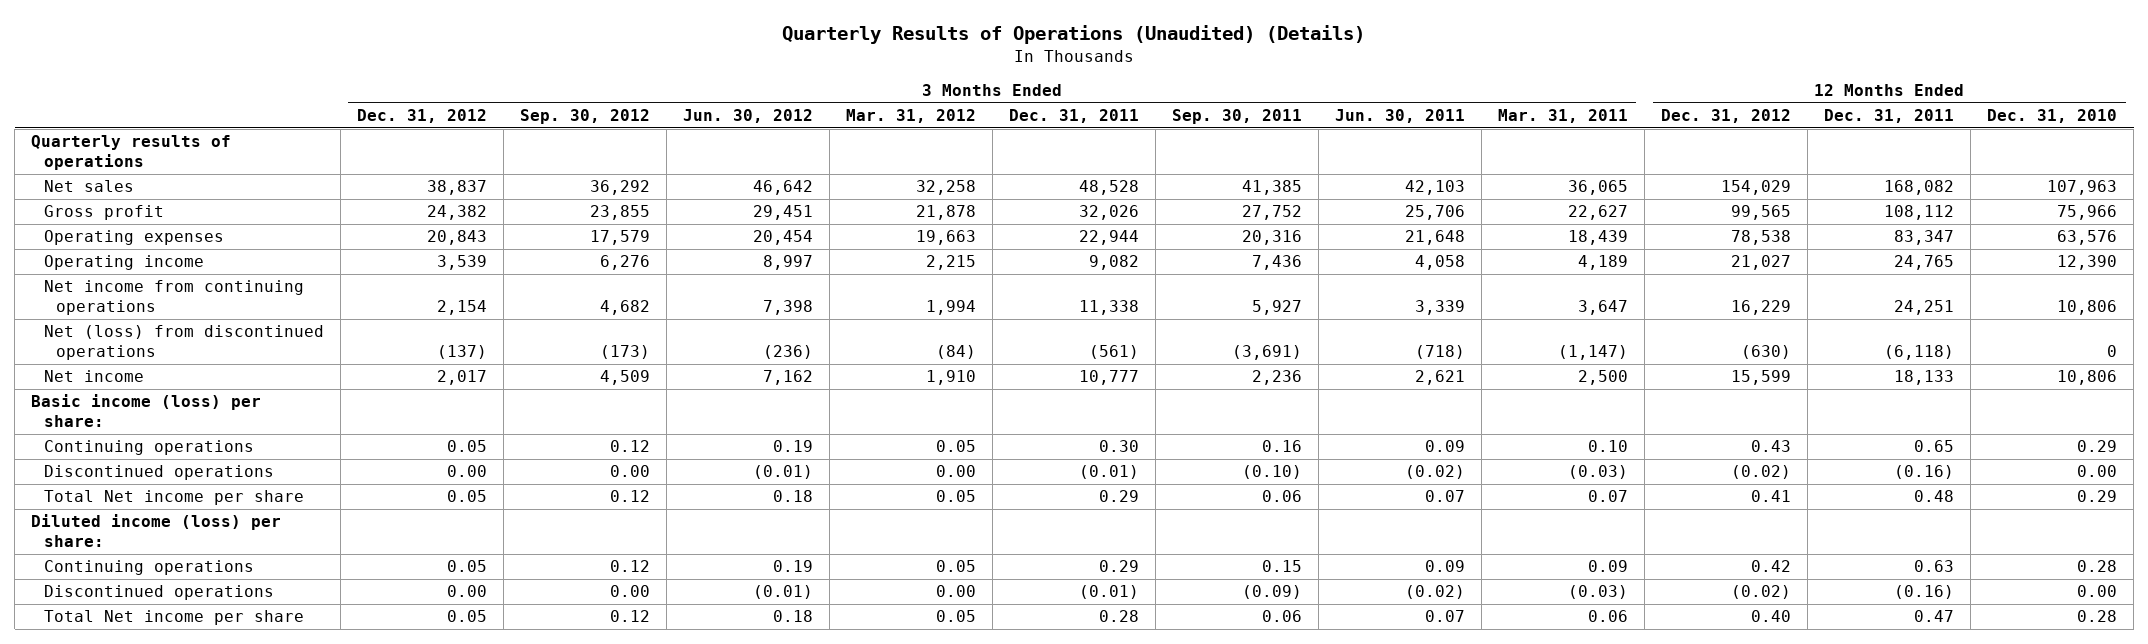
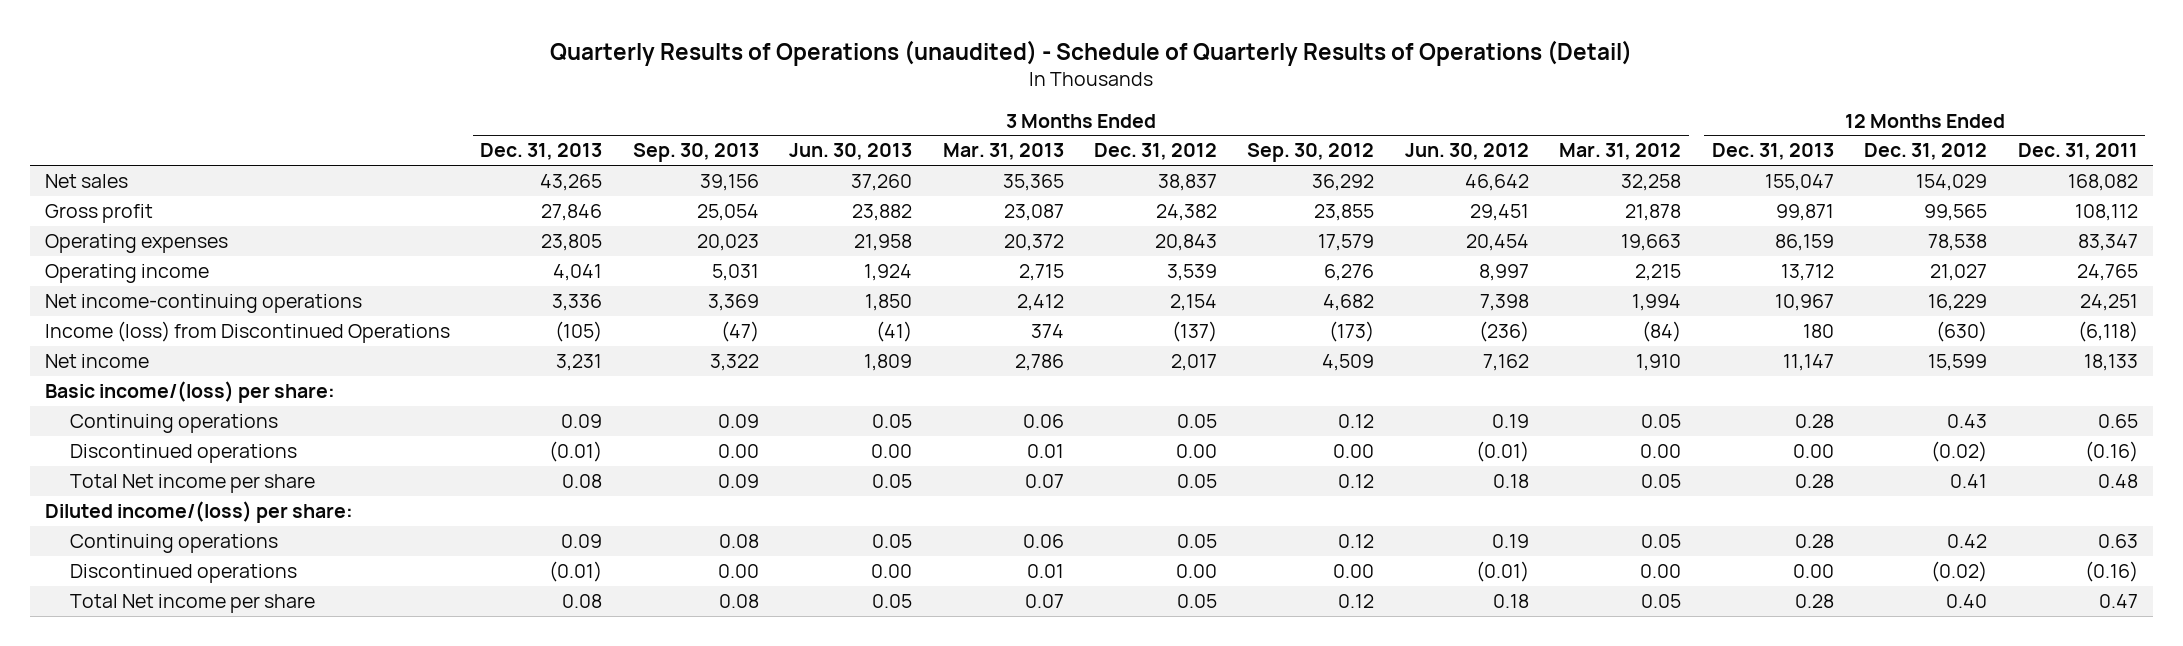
[782,24,1366,44] Quarterly Results of Operations (Unaudited) (Details) -> [550,39,1633,66] Quarterly Results of Operations (unaudited) - Schedule of Quarterly Results of Operations (Detail)
[1008,109,1139,124] Dec. 31, 2011 -> none
[1171,109,1302,125] Sep. 30, 2011 -> none
[1334,109,1465,124] Jun. 30, 2011 -> none
[1498,109,1629,124] Mar. 31, 2011 -> none
[1987,109,2118,124] Dec. 31, 2010 -> none
none -> [480,143,603,161] Dec. 31, 2013
none -> [632,143,759,163] Sep. 30, 2013
none -> [789,143,913,161] Jun. 30, 2013
none -> [942,143,1064,161] Mar. 31, 2013
none -> [1711,143,1834,161] Dec. 31, 2013
[31,135,232,171] Quarterly results of operations -> none
[43,280,304,316] Net income from continuing operations -> [44,293,362,313] Net income-continuing operations
[43,325,324,361] Net (loss) from discontinued operations -> [44,320,450,343] Income (loss) from Discontinued Operations
[31,394,262,428] Basic income (loss) per share: -> [44,380,335,403] Basic income/(loss) per share:
[31,514,282,548] Diluted income (loss) per share: -> [44,500,353,523] Diluted income/(loss) per share:

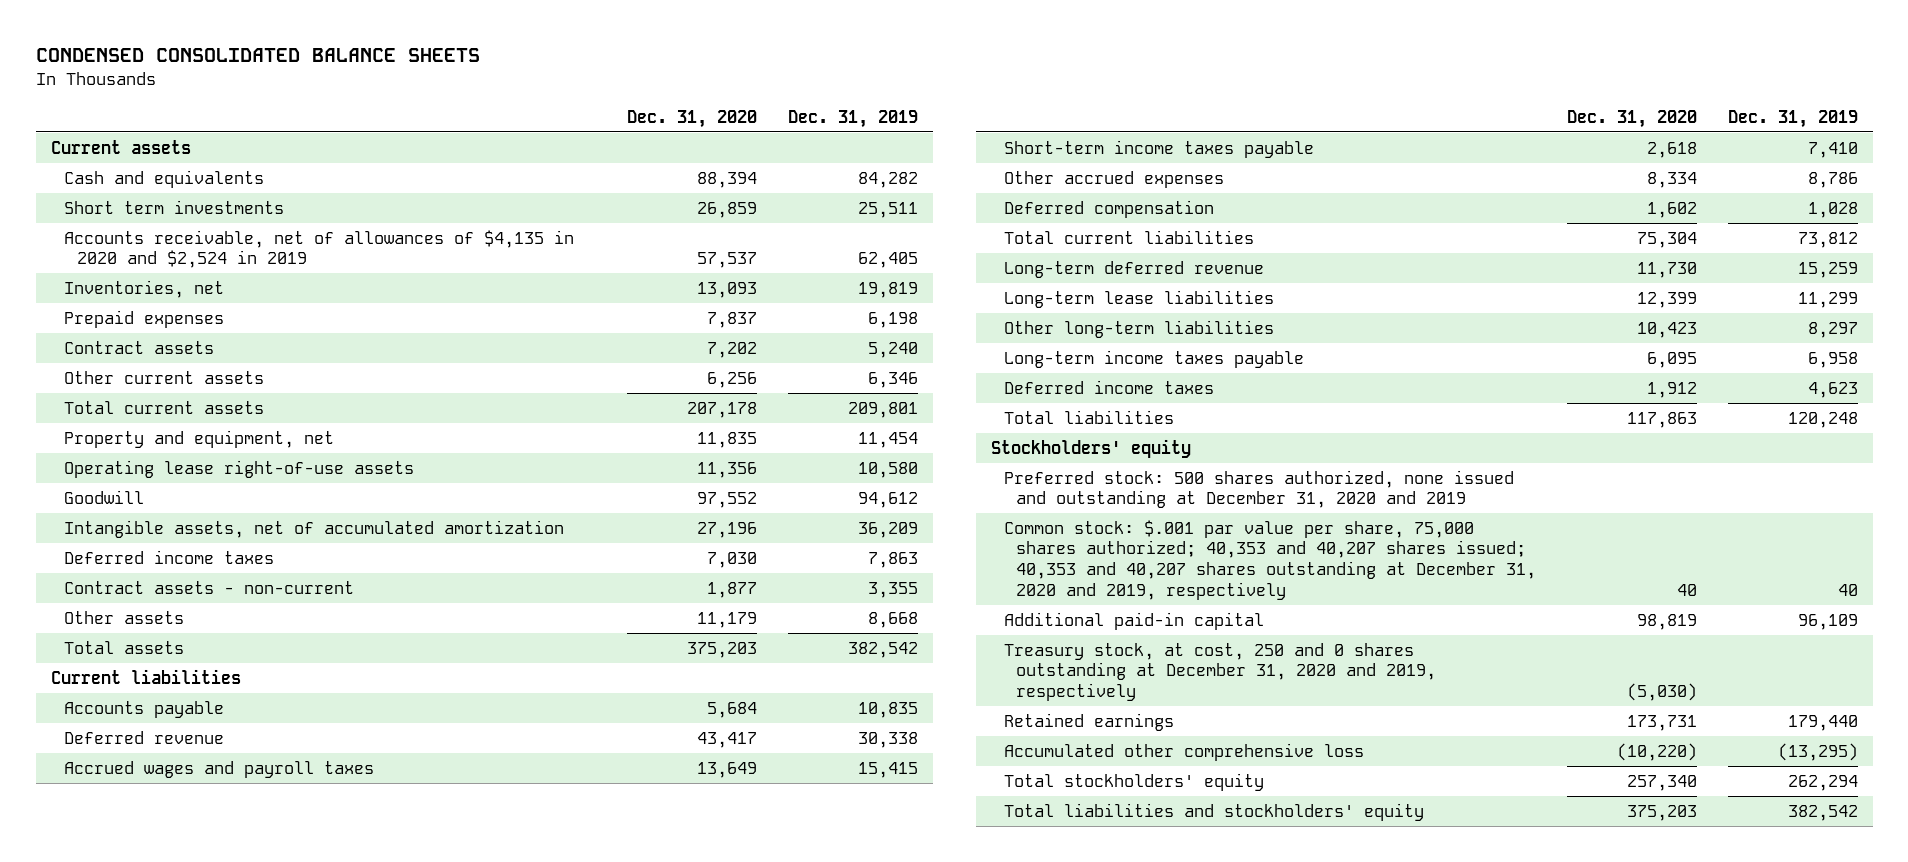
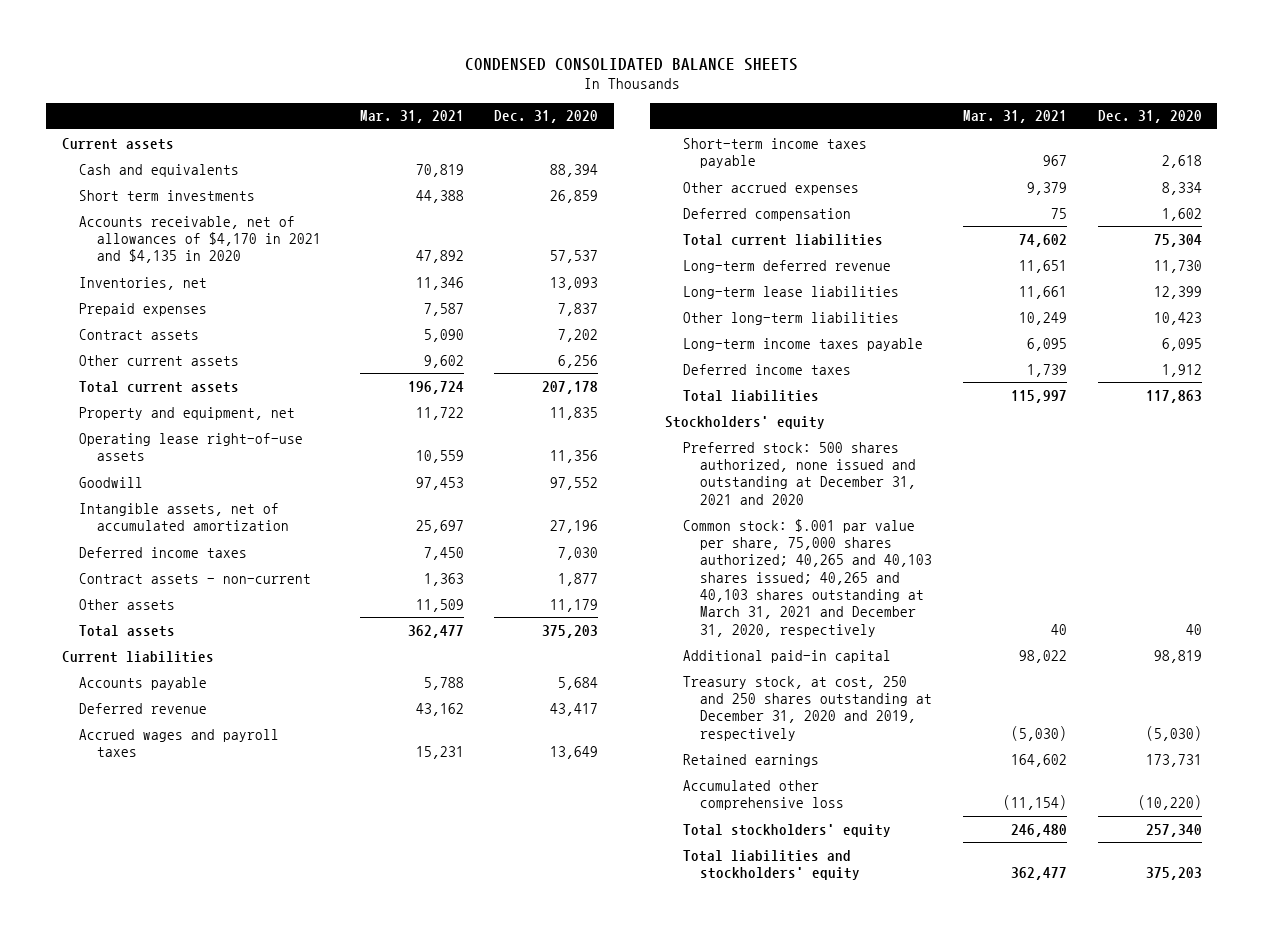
[787,110,918,129] Dec. 31, 2019 -> none
none -> [359,110,464,124] Mar. 31, 2021
[63,229,574,269] Accounts receivable, net of allowances of $4,135 in 2020 and $2,524 in 2019 -> [79,215,322,264] Accounts receivable, net of allowances of $4,170 in 2021 and $4,135 in 2020
[1003,469,1514,509] Preferred stock: 500 shares authorized, none issued and outstanding at December 31, 2020 and 2019 -> [682,441,917,505] Preferred stock: 500 shares authorized, none issued and outstanding at December 31, 2021 and 2020
[1003,519,1537,600] Common stock: $.001 par value per share, 75,000 shares authorized; 40,353 and 40,207 shares issued; 40,353 and 40,207 shares outstanding at December 31, 2020 and 2019, respectively -> [682,518,933,637] Common stock: $.001 par value per share, 75,000 shares authorized; 40,265 and 40,103 shares issued; 40,265 and 40,103 shares outstanding at March 31, 2021 and December 31, 2020, respectively
[1003,642,1437,702] Treasury stock, at cost, 250 and 0 shares outstanding at December 31, 2020 and 2019, respectively -> [682,675,933,741] Treasury stock, at cost, 250 and 250 shares outstanding at December 31, 2020 and 2019, respectively

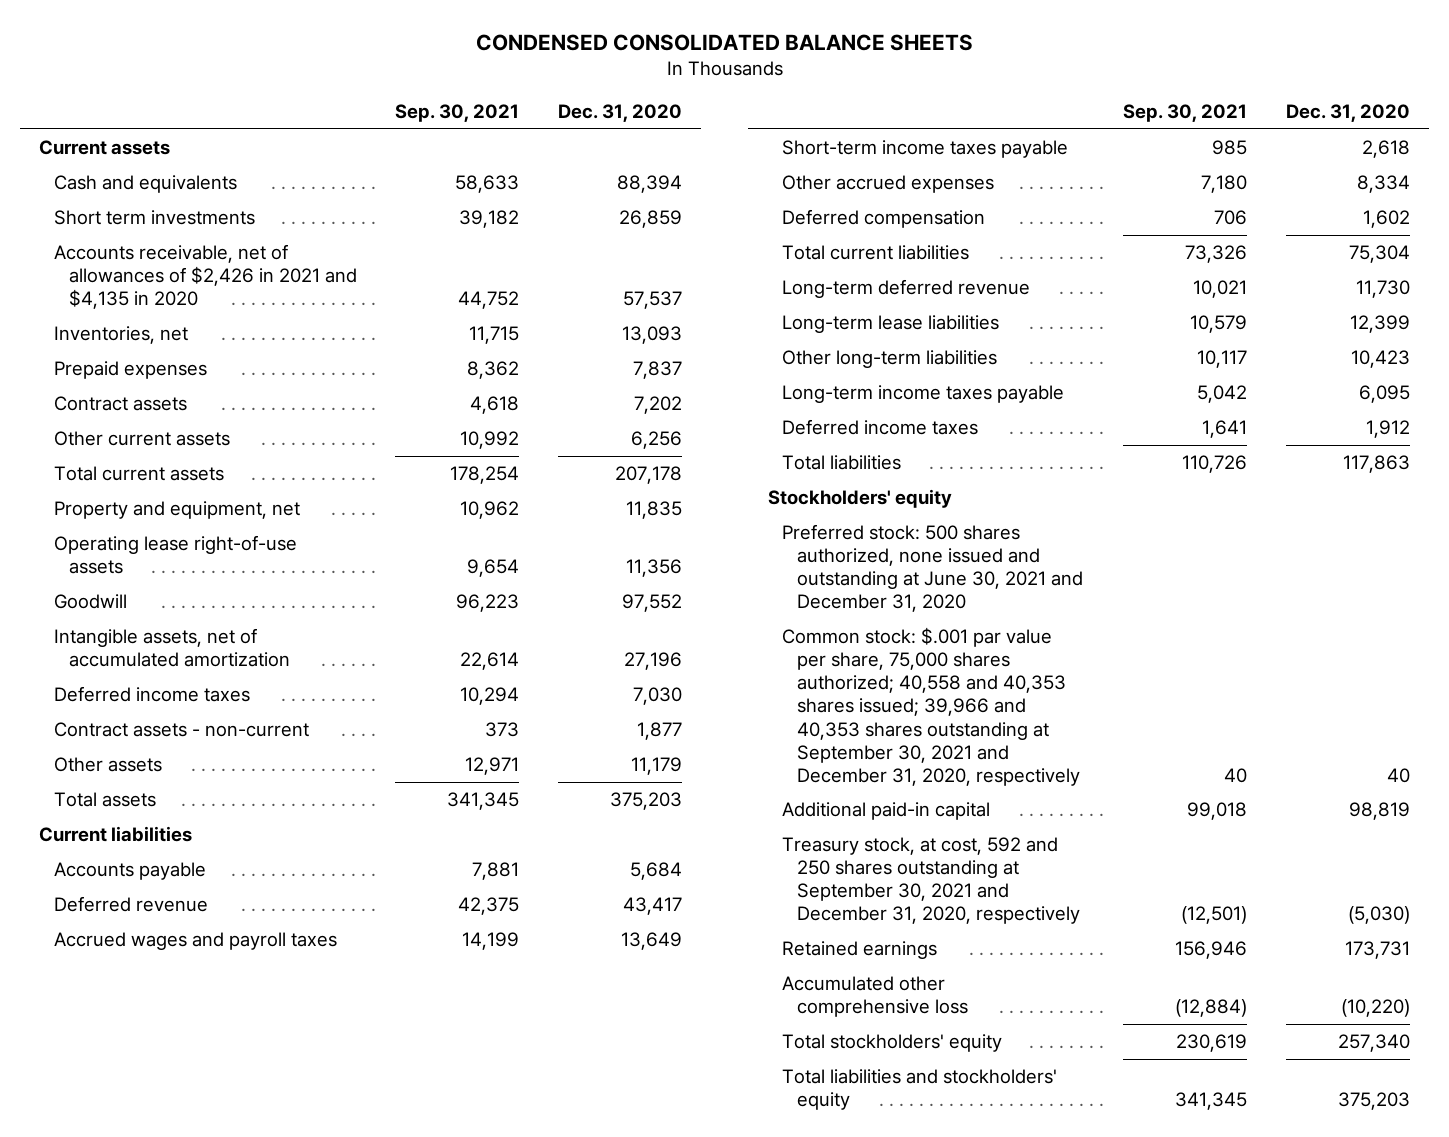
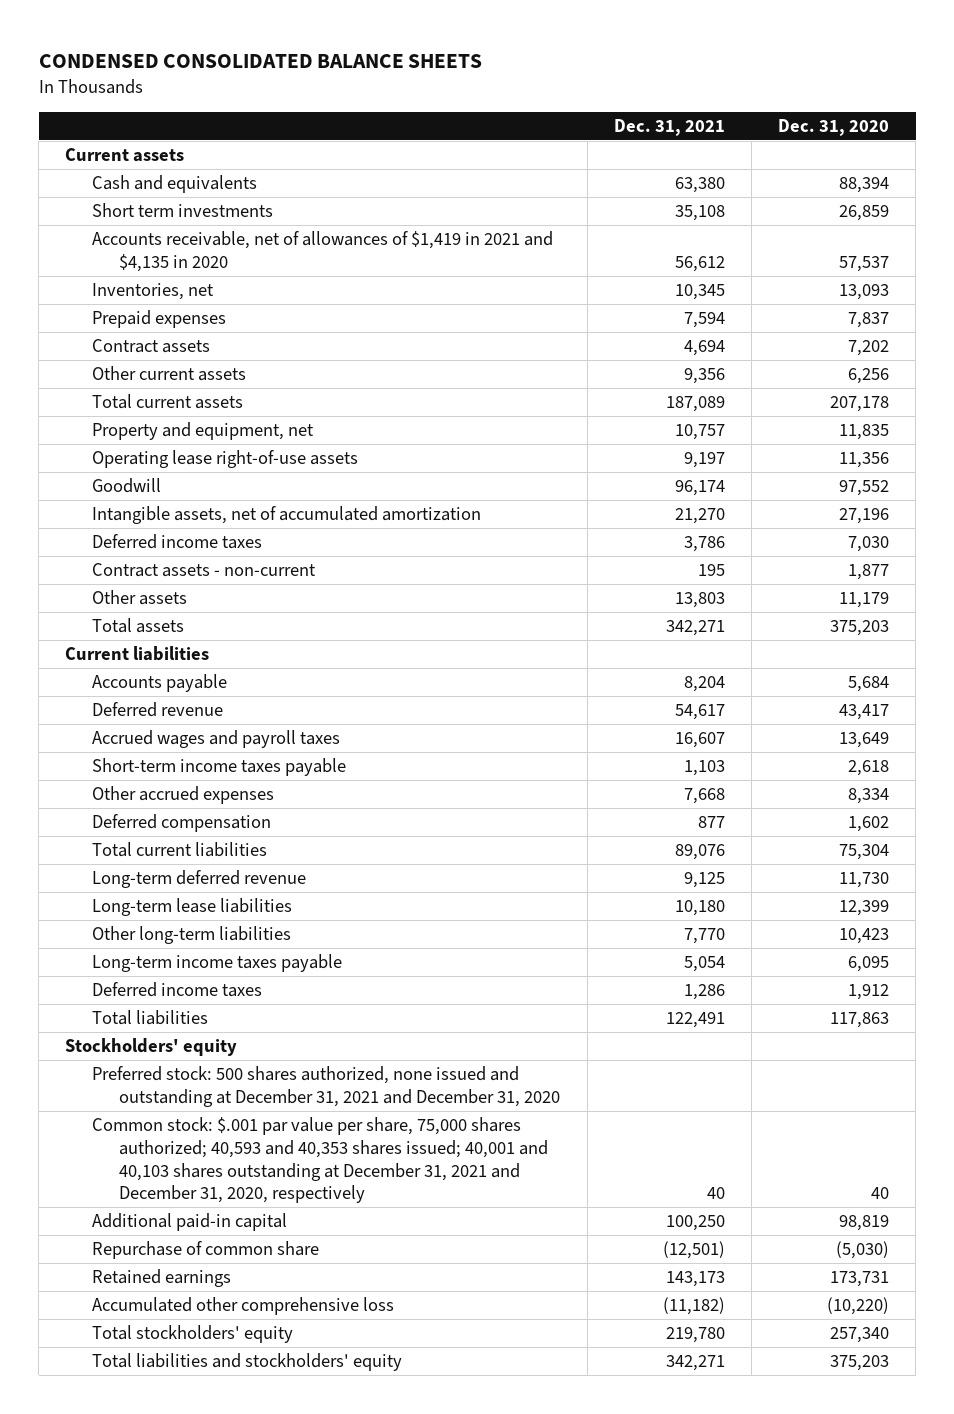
[395,104,520,123] Sep. 30, 2021 -> none
none -> [613,118,725,136] Dec. 31, 2021
[54,244,357,310] Accounts receivable, net of allowances of $2,426 in 2021 and $4,135 in 2020 -> [92,231,554,272] Accounts receivable, net of allowances of $1,419 in 2021 and $4,135 in 2020
[782,524,1083,613] Preferred stock: 500 shares authorized, none issued and outstanding at June 30, 2021 and December 31, 2020 -> [92,1066,561,1107] Preferred stock: 500 shares authorized, none issued and outstanding at December 31, 2021 and December 31, 2020
[782,627,1080,786] Common stock: $.001 par value per share, 75,000 shares authorized; 40,558 and 40,353 shares issued; 39,966 and 40,353 shares outstanding at September 30, 2021 and December 31, 2020, respectively -> [92,1117,549,1204] Common stock: $.001 par value per share, 75,000 shares authorized; 40,593 and 40,353 shares issued; 40,001 and 40,103 shares outstanding at December 31, 2021 and December 31, 2020, respectively
[782,837,1080,925] Treasury stock, at cost, 592 and 250 shares outstanding at September 30, 2021 and December 31, 2020, respectively -> [92,1241,320,1260] Repurchase of common share

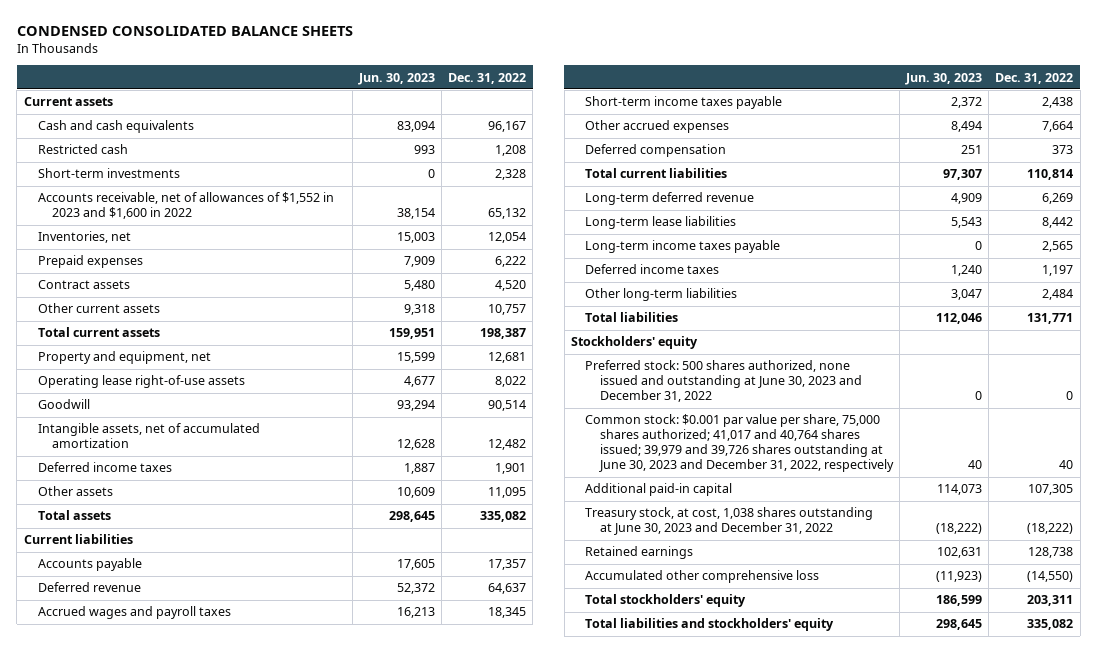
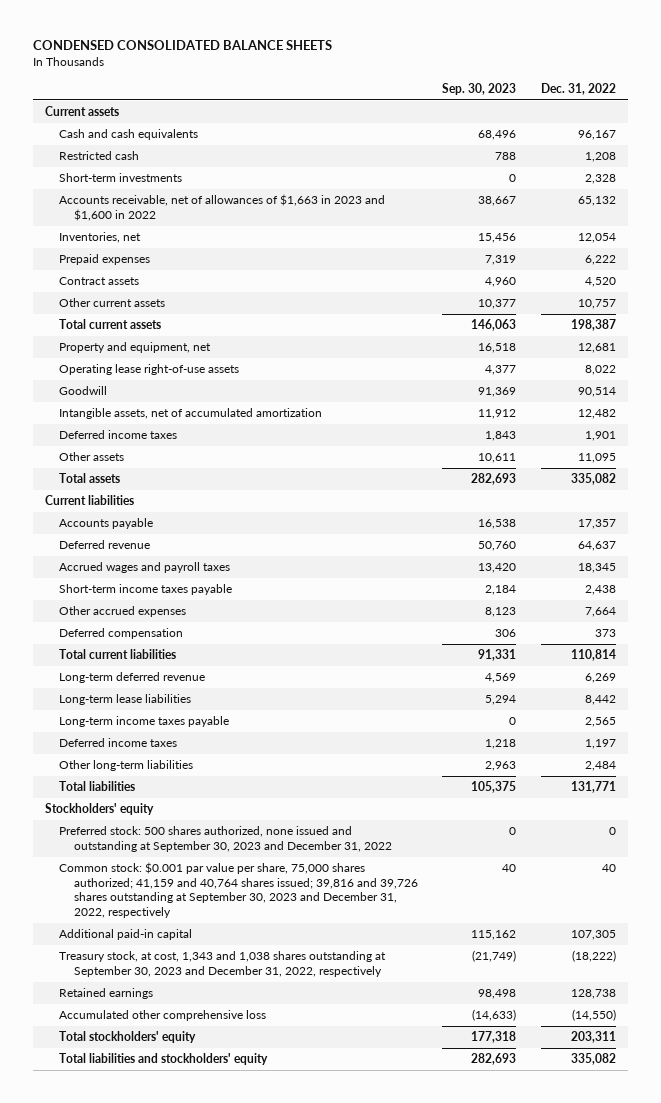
[357,72,435,85] Jun. 30, 2023 -> none
none -> [442,82,517,95] Sep. 30, 2023
[37,192,334,220] Accounts receivable, net of allowances of $1,552 in 2023 and $1,600 in 2022 -> [59,194,386,221] Accounts receivable, net of allowances of $1,663 in 2023 and $1,600 in 2022
[585,360,862,403] Preferred stock: 500 shares authorized, none issued and outstanding at June 30, 2023 and December 31, 2022 -> [59,826,392,852] Preferred stock: 500 shares authorized, none issued and outstanding at September 30, 2023 and December 31, 2022
[585,414,894,473] Common stock: $0.001 par value per share, 75,000 shares authorized; 41,017 and 40,764 shares issued; 39,979 and 39,726 shares outstanding at June 30, 2023 and December 31, 2022, respectively -> [59,862,418,918] Common stock: $0.001 par value per share, 75,000 shares authorized; 41,159 and 40,764 shares issued; 39,816 and 39,726 shares outstanding at September 30, 2023 and December 31, 2022, respectively
[585,507,874,536] Treasury stock, at cost, 1,038 shares outstanding at June 30, 2023 and December 31, 2022 -> [59,951,387,977] Treasury stock, at cost, 1,343 and 1,038 shares outstanding at September 30, 2023 and December 31, 2022, respectively

